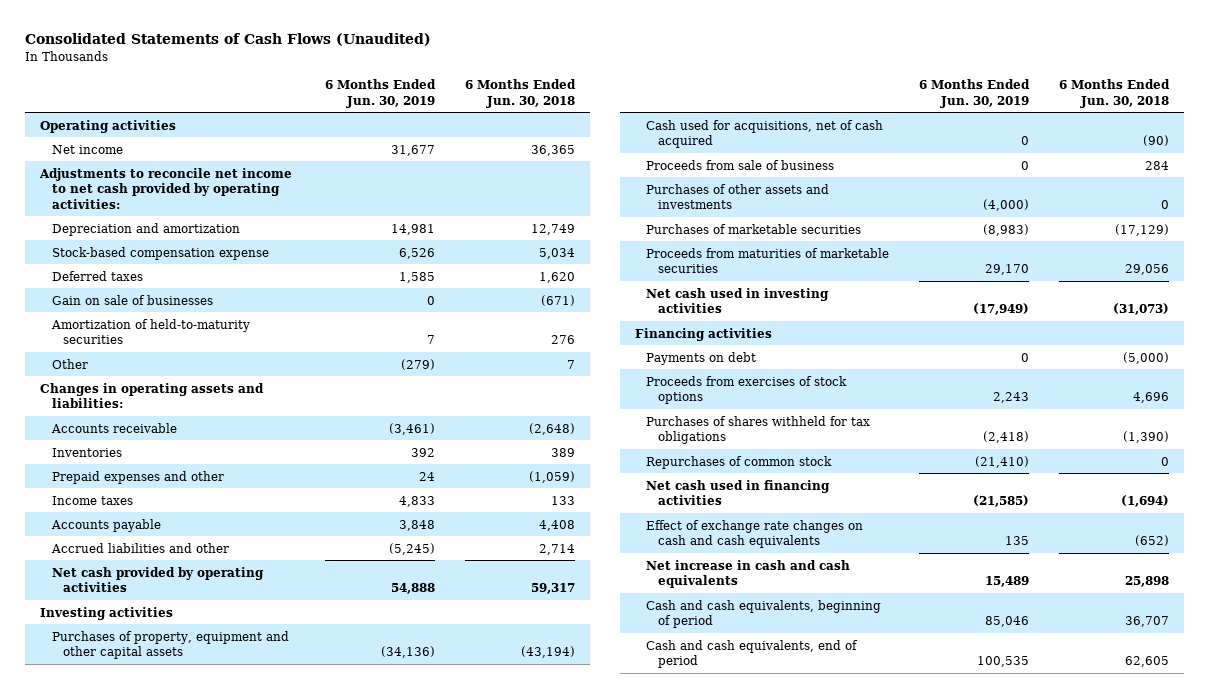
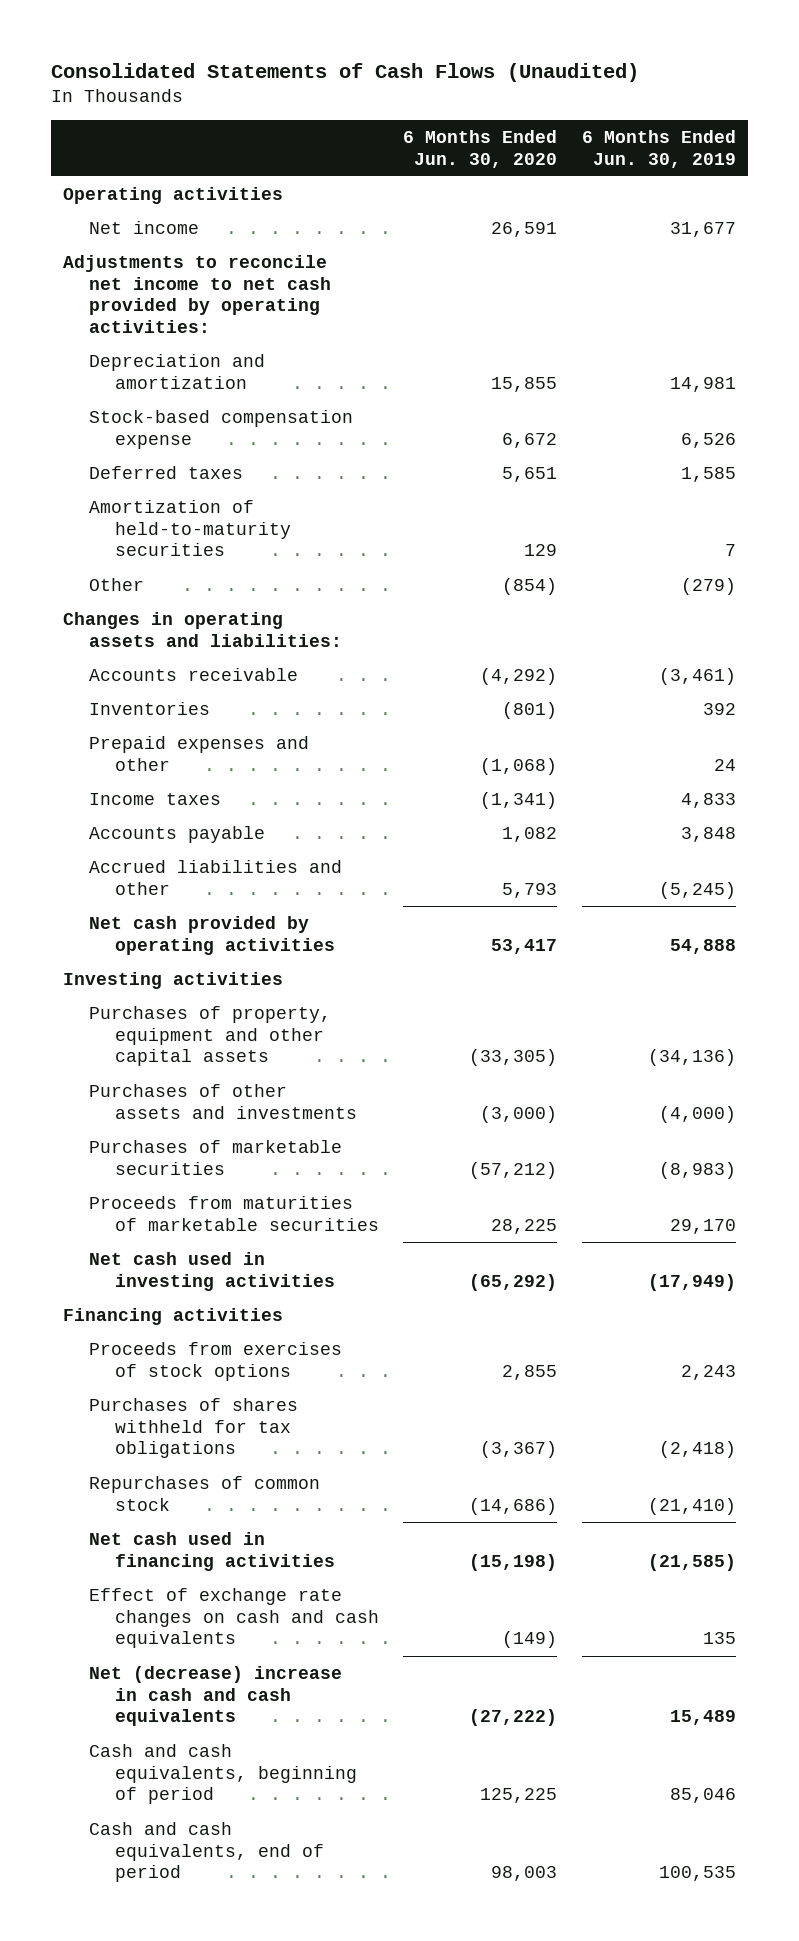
[464,79,576,108] 6 Months Ended Jun. 30, 2018 -> none
none -> [403,130,558,168] 6 Months Ended Jun. 30, 2020
[51,294,213,305] Gain on sale of businesses -> none
[646,119,884,149] Cash used for acquisitions, net of cash acquired -> none
[646,159,835,170] Proceeds from sale of business -> none
[646,351,757,365] Payments on debt -> none
[646,559,851,589] Net increase in cash and cash equivalents -> [88,1666,342,1727] Net (decrease) increase in cash and cash equivalents

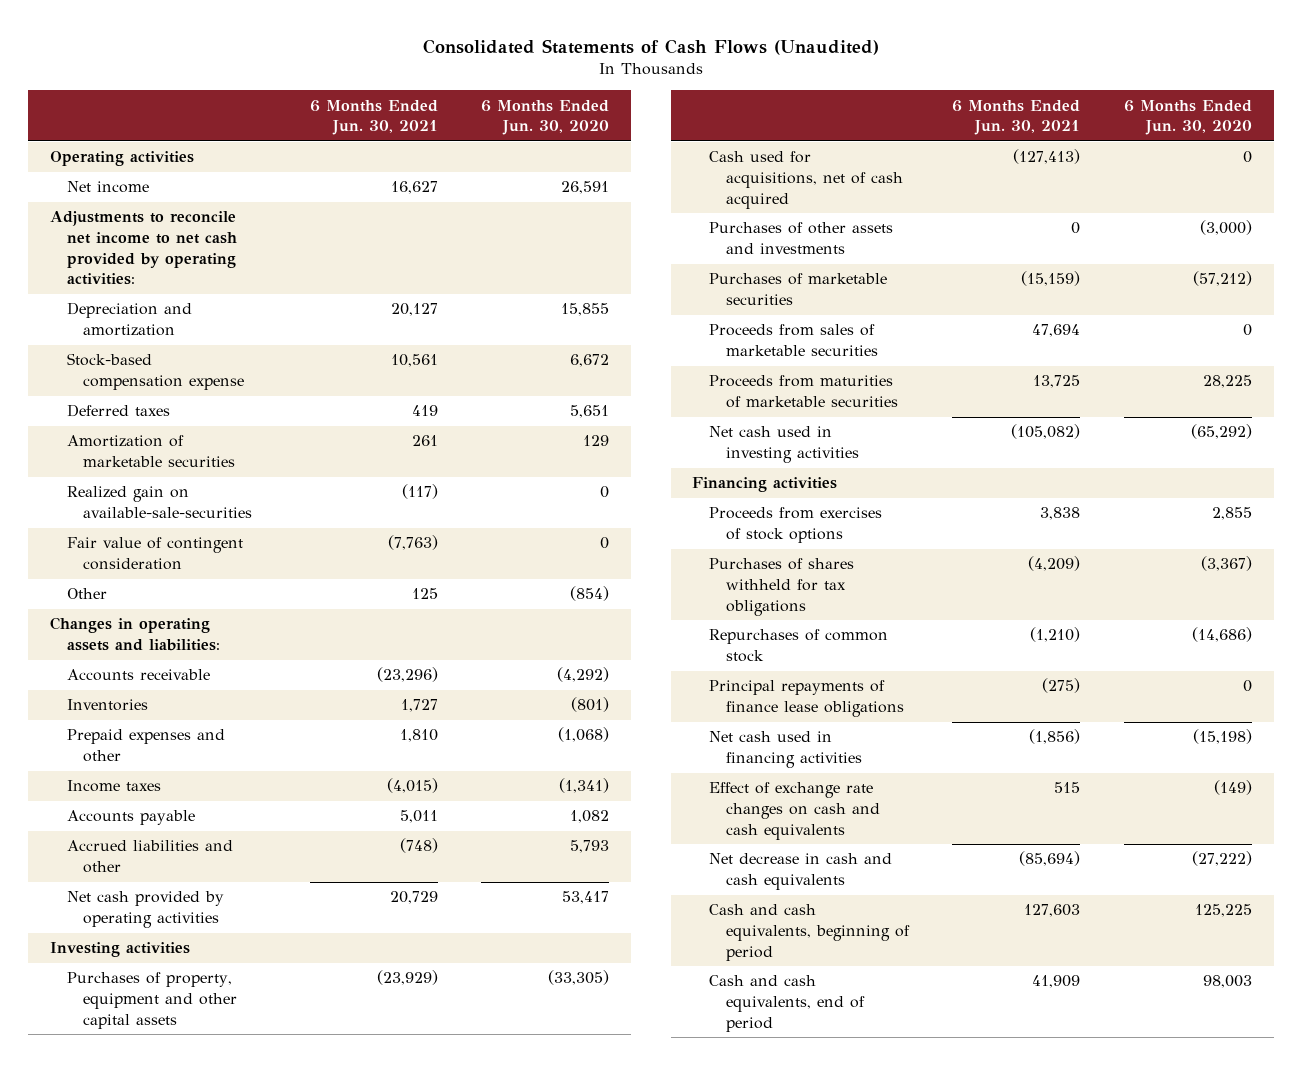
[582,130,737,168] 6 Months Ended Jun. 30, 2019 -> none
none -> [309,99,438,136] 6 Months Ended Jun. 30, 2021
[88,500,291,557] Amortization of held-to-maturity securities -> [66,435,236,468] Amortization of marketable securities
none -> [66,486,253,519] Realized gain on available-sale-securities
none -> [66,537,243,571] Fair value of contingent consideration
none -> [709,151,904,209] Cash used for acquisitions, net of cash acquired
none -> [709,324,879,357] Proceeds from sales of marketable securities
none -> [709,680,905,718] Principal repayments of finance lease obligations
[88,1666,342,1727] Net (decrease) increase in cash and cash equivalents -> [709,853,893,891] Net decrease in cash and cash equivalents

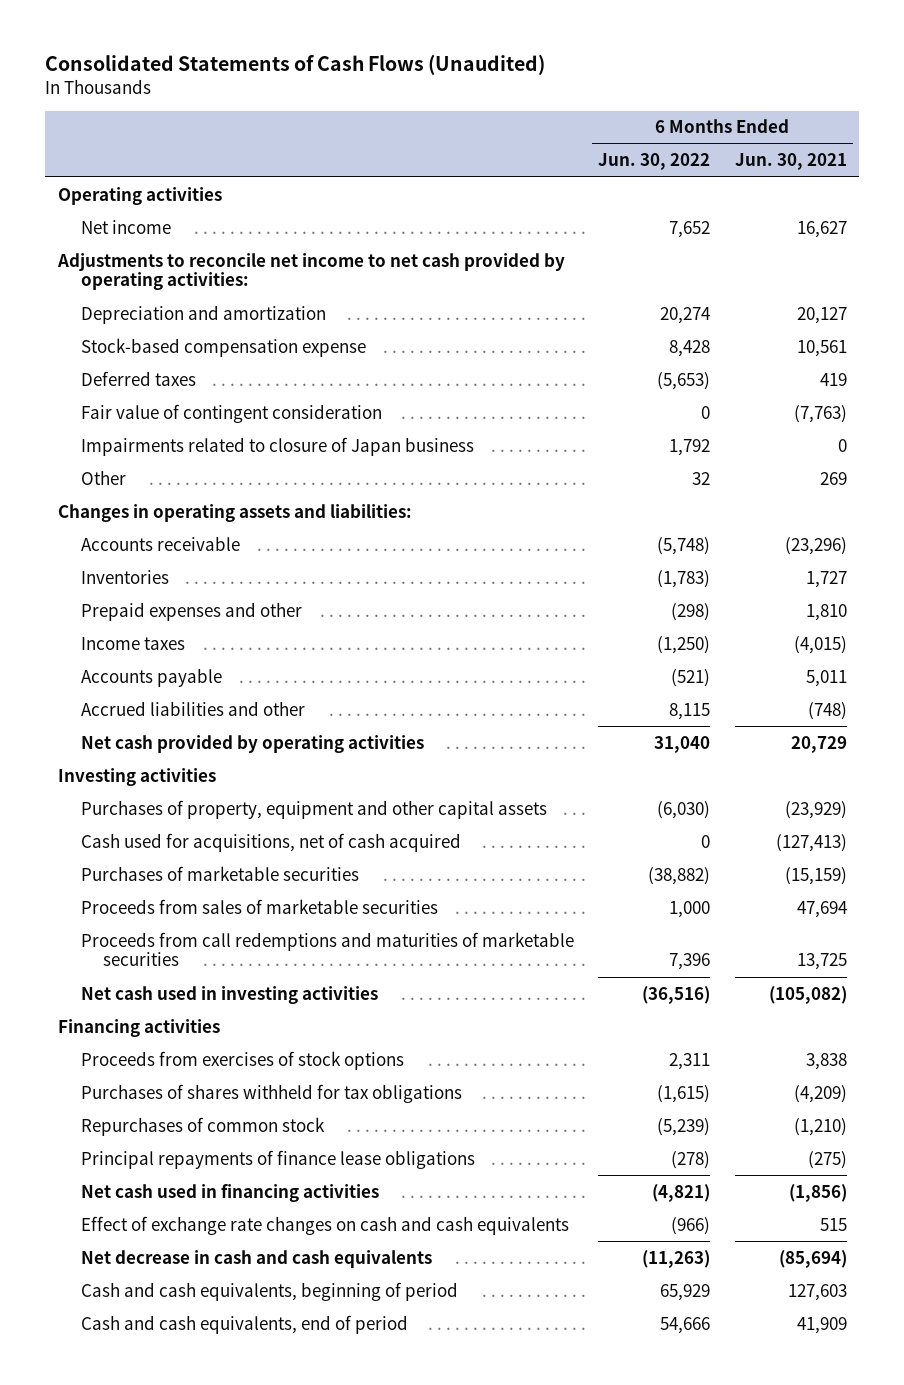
[481,99,610,136] 6 Months Ended Jun. 30, 2020 -> none
none -> [598,153,711,171] Jun. 30, 2022
[66,435,236,468] Amortization of marketable securities -> none
[66,486,253,519] Realized gain on available-sale-securities -> none
none -> [80,436,474,456] Impairments related to closure of Japan business
[411,588,438,600] 125 -> [819,471,847,485] 269
[709,222,894,255] Purchases of other assets and investments -> none
[709,375,899,409] Proceeds from maturities of marketable securities -> [80,931,574,967] Proceeds from call redemptions and maturities of marketable securities

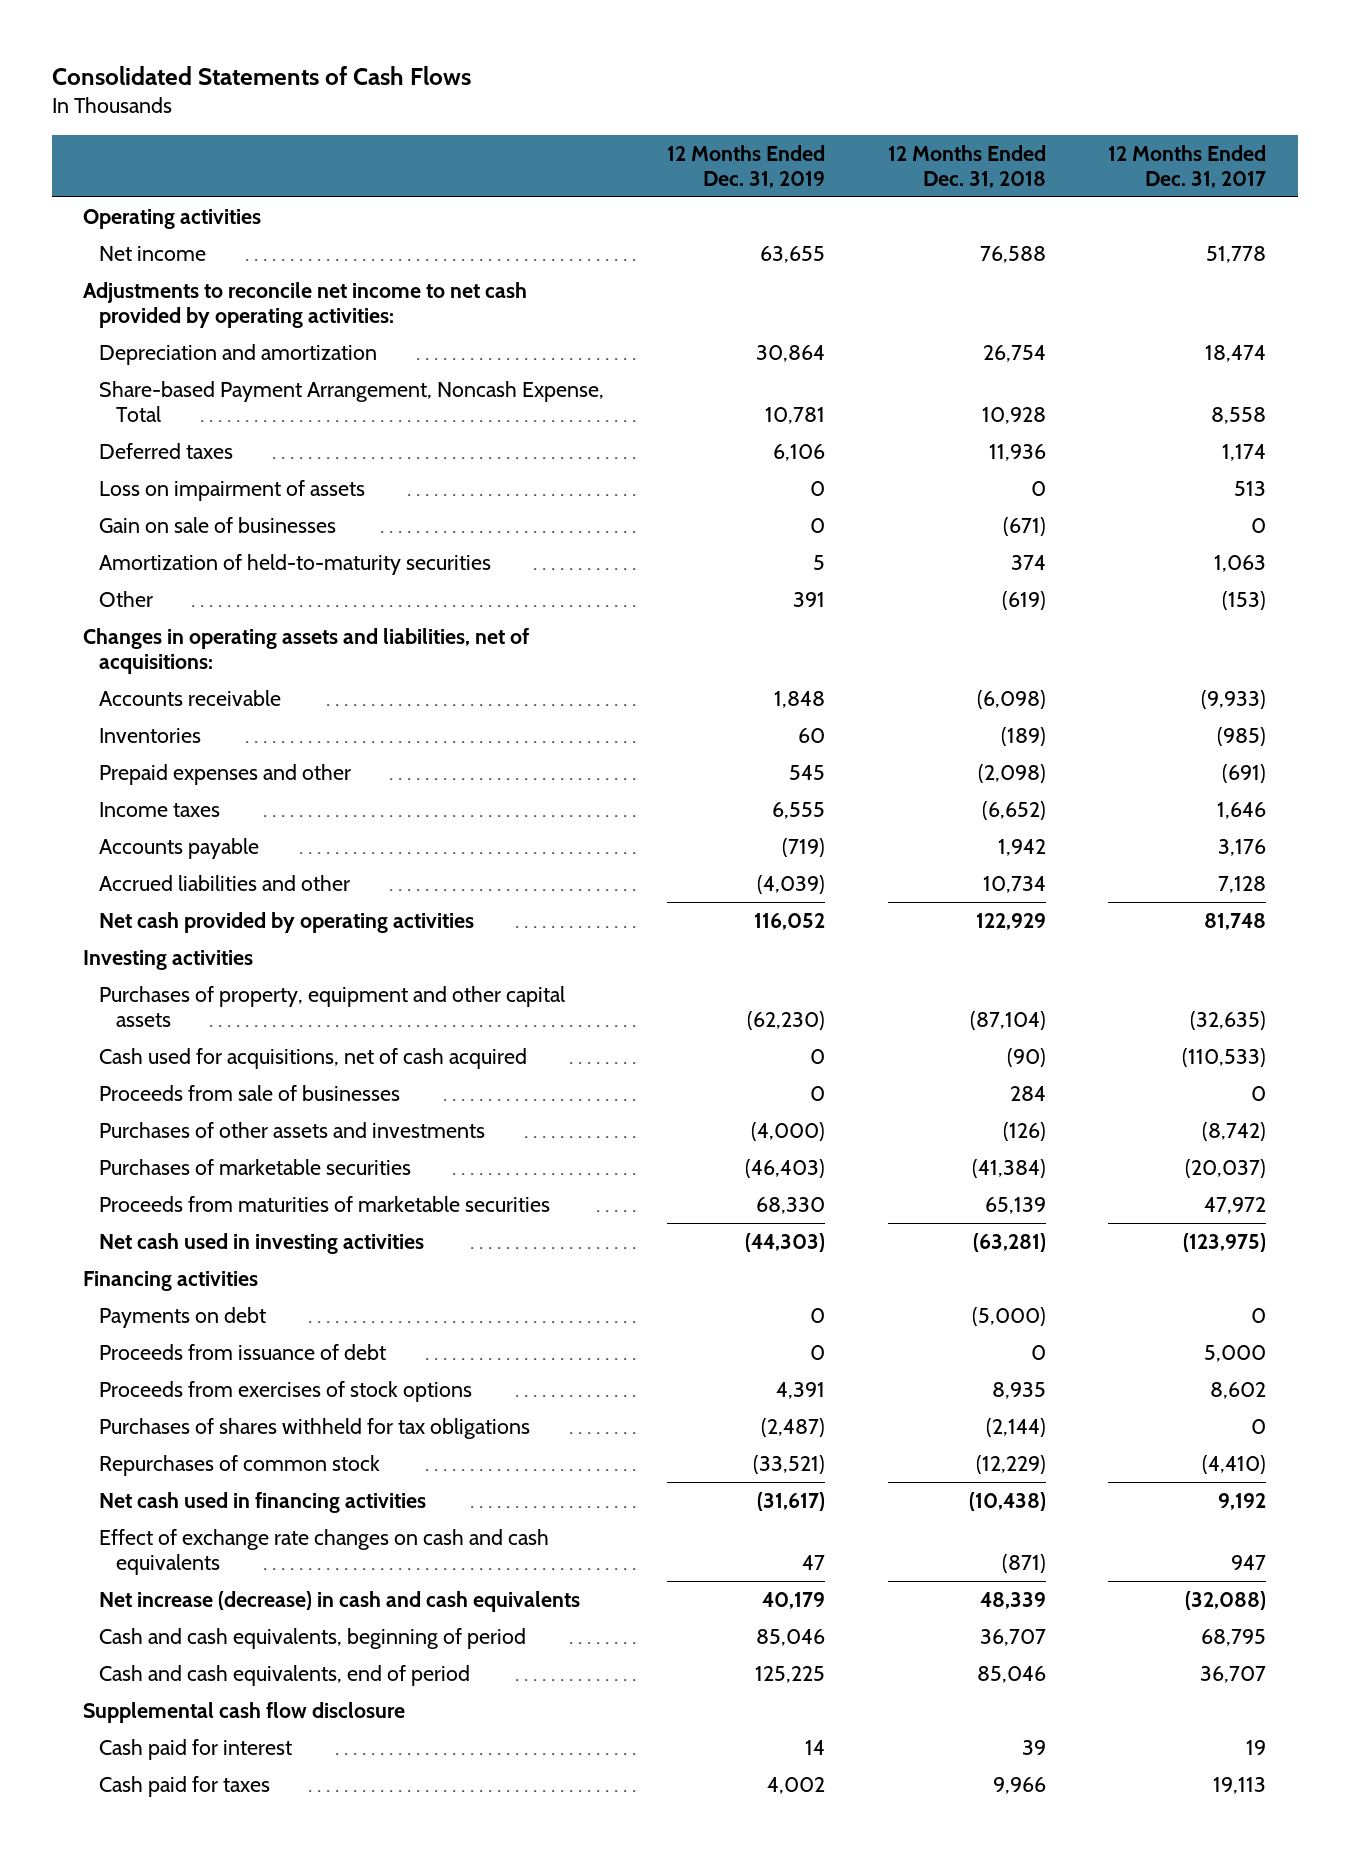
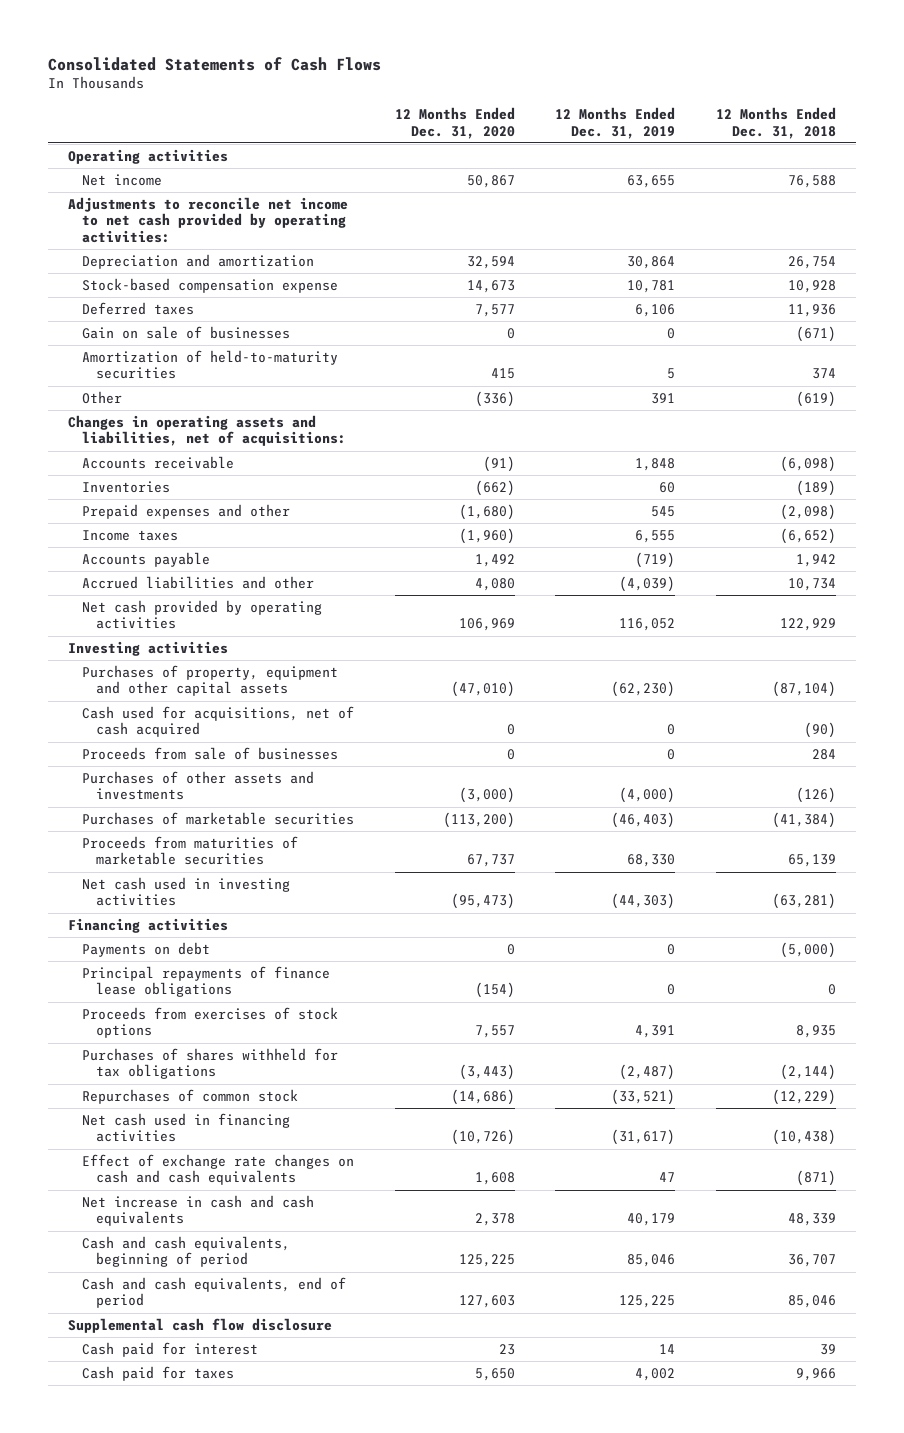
[1108,144,1267,188] 12 Months Ended Dec. 31, 2017 -> none
none -> [394,107,515,139] 12 Months Ended Dec. 31, 2020
[99,380,605,422] Share-based Payment Arrangement, Noncash Expense, Total -> [82,277,339,293] Stock-based compensation expense
[99,479,366,501] Loss on impairment of assets -> none
[99,1343,387,1360] Proceeds from issuance of debt -> none
none -> [82,965,331,998] Principal repayments of finance lease obligations
[99,1590,581,1612] Net increase (decrease) in cash and cash equivalents -> [82,1194,315,1227] Net increase in cash and cash equivalents

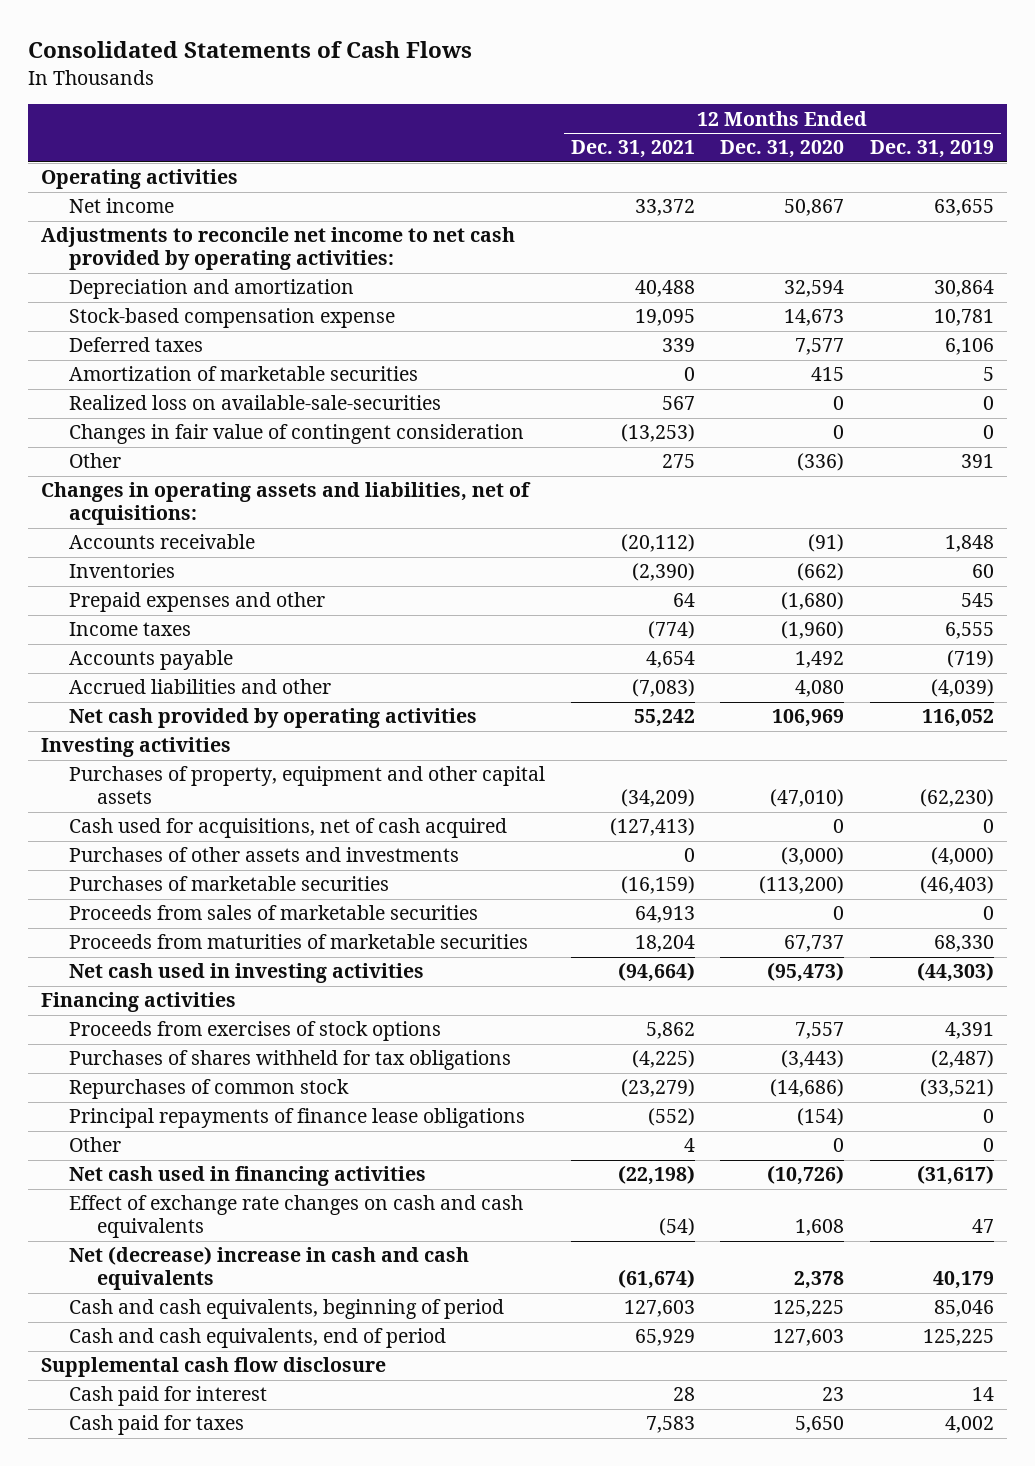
[715,107,836,139] 12 Months Ended Dec. 31, 2018 -> none
none -> [570,140,695,159] Dec. 31, 2021
[82,325,291,339] Gain on sale of businesses -> none
[82,349,339,380] Amortization of held-to-maturity securities -> [68,366,418,382] Amortization of marketable securities
none -> [68,395,441,411] Realized loss on available-sale-securities
none -> [68,424,524,445] Changes in fair value of contingent consideration
[82,746,339,760] Proceeds from sale of businesses -> none
none -> [68,905,478,921] Proceeds from sales of marketable securities
[82,941,211,957] Payments on debt -> none
[82,965,331,998] Principal repayments of finance lease obligations -> [68,1108,525,1129] Principal repayments of finance lease obligations
none -> [68,1137,121,1153] Other
[82,1194,315,1227] Net increase in cash and cash equivalents -> [68,1246,469,1291] Net (decrease) increase in cash and cash equivalents

